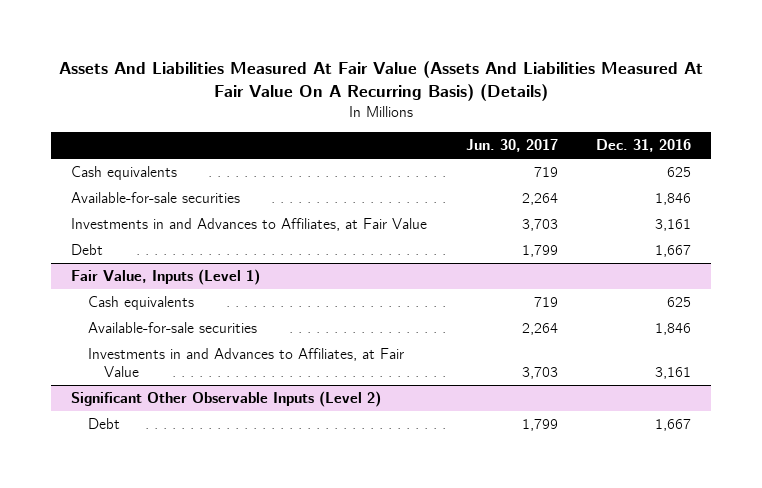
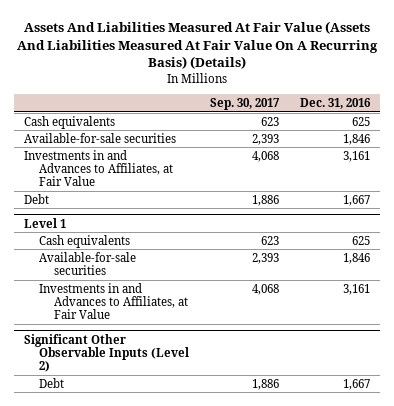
[465,139,558,153] Jun. 30, 2017 -> none
none -> [209,97,280,110] Sep. 30, 2017
[70,269,260,286] Fair Value, Inputs (Level 1) -> [24,217,67,228] Level 1

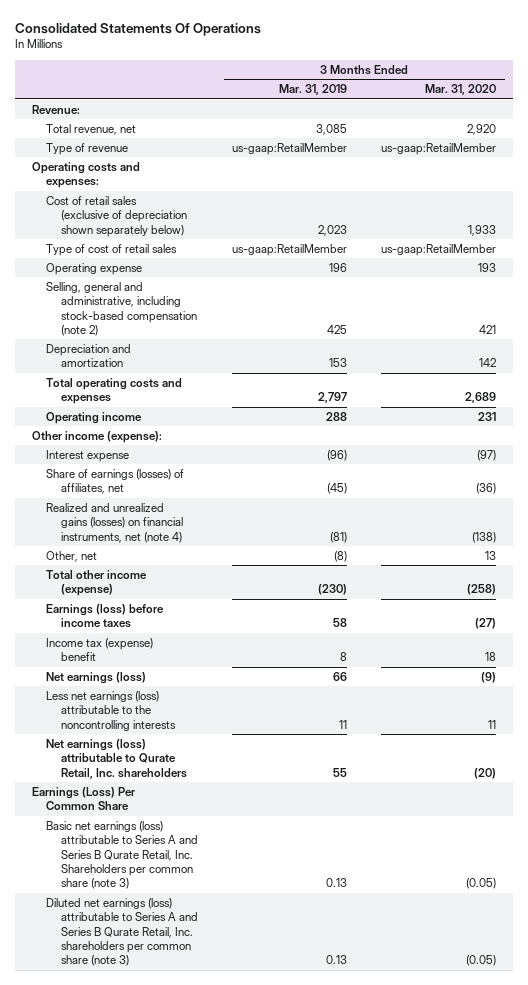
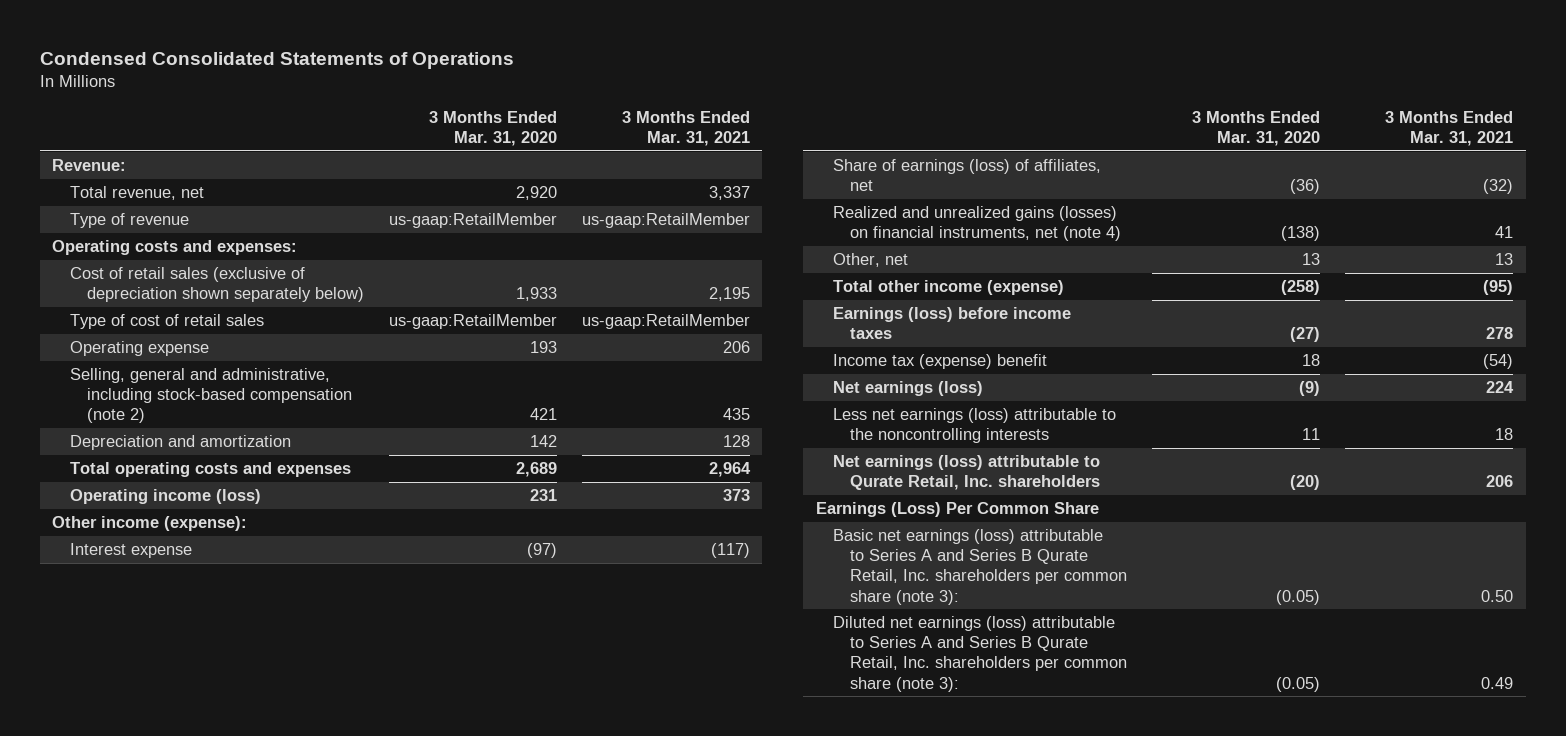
[14,22,261,36] Consolidated Statements Of Operations -> [39,52,514,70] Condensed Consolidated Statements of Operations
[279,84,348,96] Mar. 31, 2019 -> none
none -> [621,110,750,147] 3 Months Ended Mar. 31, 2021
[46,411,143,424] Operating income -> [69,488,261,504] Operating income (loss)
[46,468,185,495] Share of earnings (losses) of affiliates, net -> [833,158,1102,192] Share of earnings (loss) of affiliates, net
[46,820,198,890] Basic net earnings (loss) attributable to Series A and Series B Qurate Retail, Inc. Shareholders per common share (note 3) -> [833,528,1128,605] Basic net earnings (loss) attributable to Series A and Series B Qurate Retail, Inc. shareholders per common share (note 3):
[46,897,198,967] Diluted net earnings (loss) attributable to Series A and Series B Qurate Retail, Inc. shareholders per common share (note 3) -> [833,615,1128,692] Diluted net earnings (loss) attributable to Series A and Series B Qurate Retail, Inc. shareholders per common share (note 3):

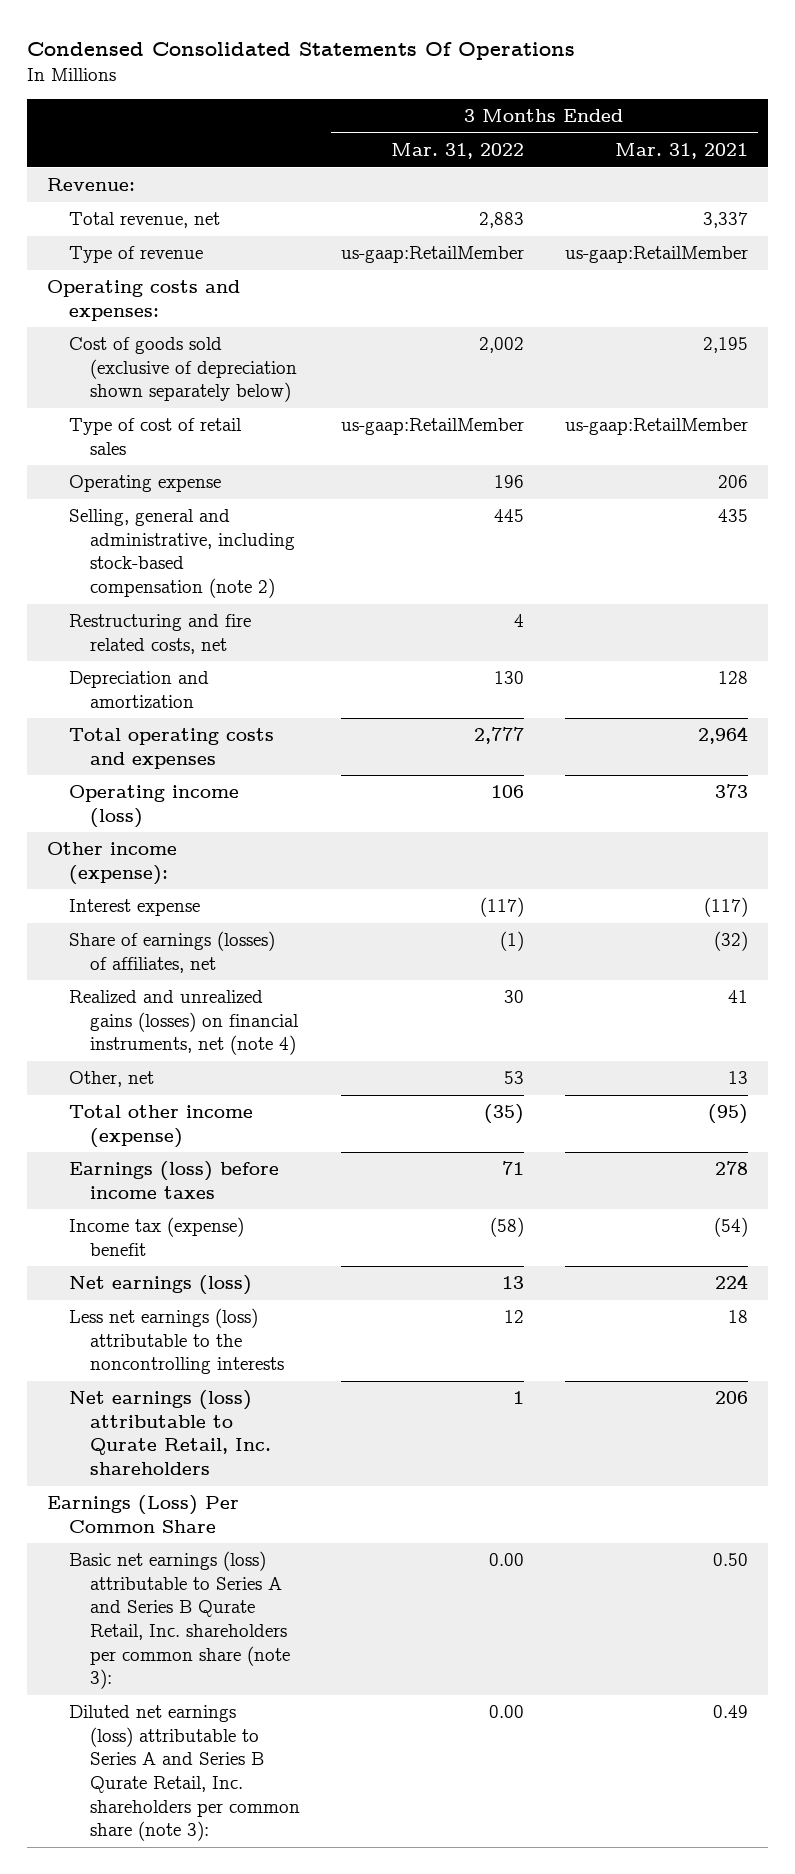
[39,52,514,70] Condensed Consolidated Statements of Operations -> [27,41,576,60] Condensed Consolidated Statements Of Operations
[428,110,557,147] 3 Months Ended Mar. 31, 2020 -> none
none -> [390,142,524,159] Mar. 31, 2022
[69,266,364,303] Cost of retail sales (exclusive of depreciation shown separately below) -> [68,337,298,403] Cost of goods sold (exclusive of depreciation shown separately below)
none -> [68,614,251,654] Restructuring and fire related costs, net
[833,158,1102,192] Share of earnings (loss) of affiliates, net -> [68,931,275,973] Share of earnings (losses) of affiliates, net

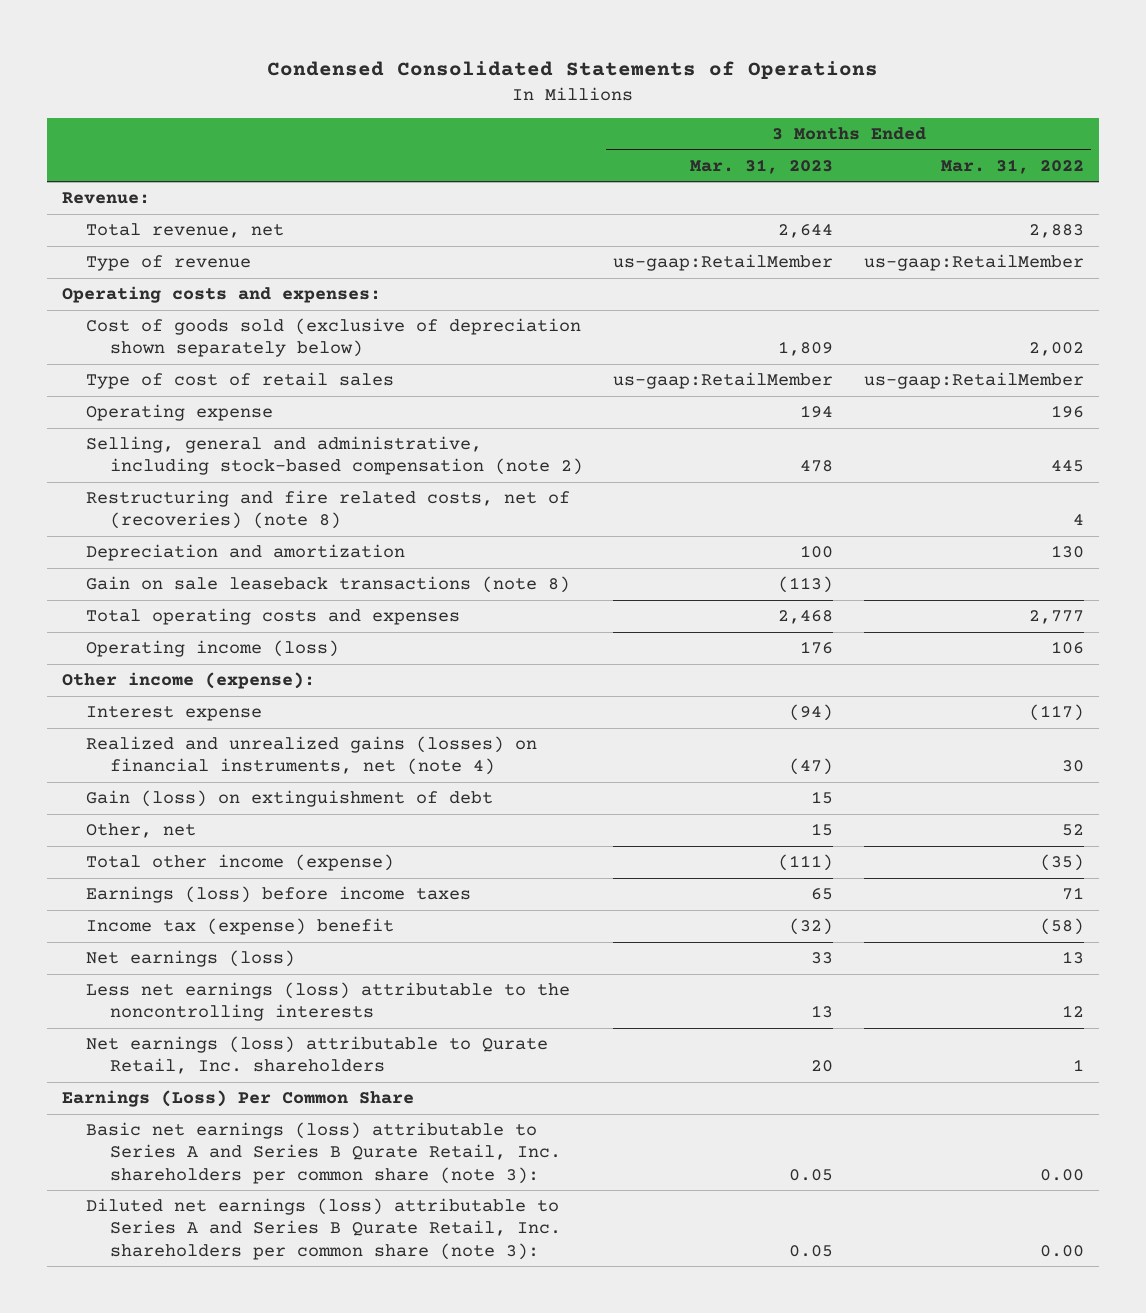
[27,41,576,60] Condensed Consolidated Statements Of Operations -> [266,60,878,79] Condensed Consolidated Statements of Operations
[614,142,748,159] Mar. 31, 2021 -> none
none -> [690,158,834,174] Mar. 31, 2023
[68,614,251,654] Restructuring and fire related costs, net -> [85,490,570,530] Restructuring and fire related costs, net of (recoveries) (note 8)
none -> [85,576,570,594] Gain on sale leaseback transactions (note 8)
[68,931,275,973] Share of earnings (losses) of affiliates, net -> none
none -> [85,790,493,808] Gain (loss) on extinguishment of debt
[503,1071,524,1085] 53 -> [1061,824,1084,837] 52

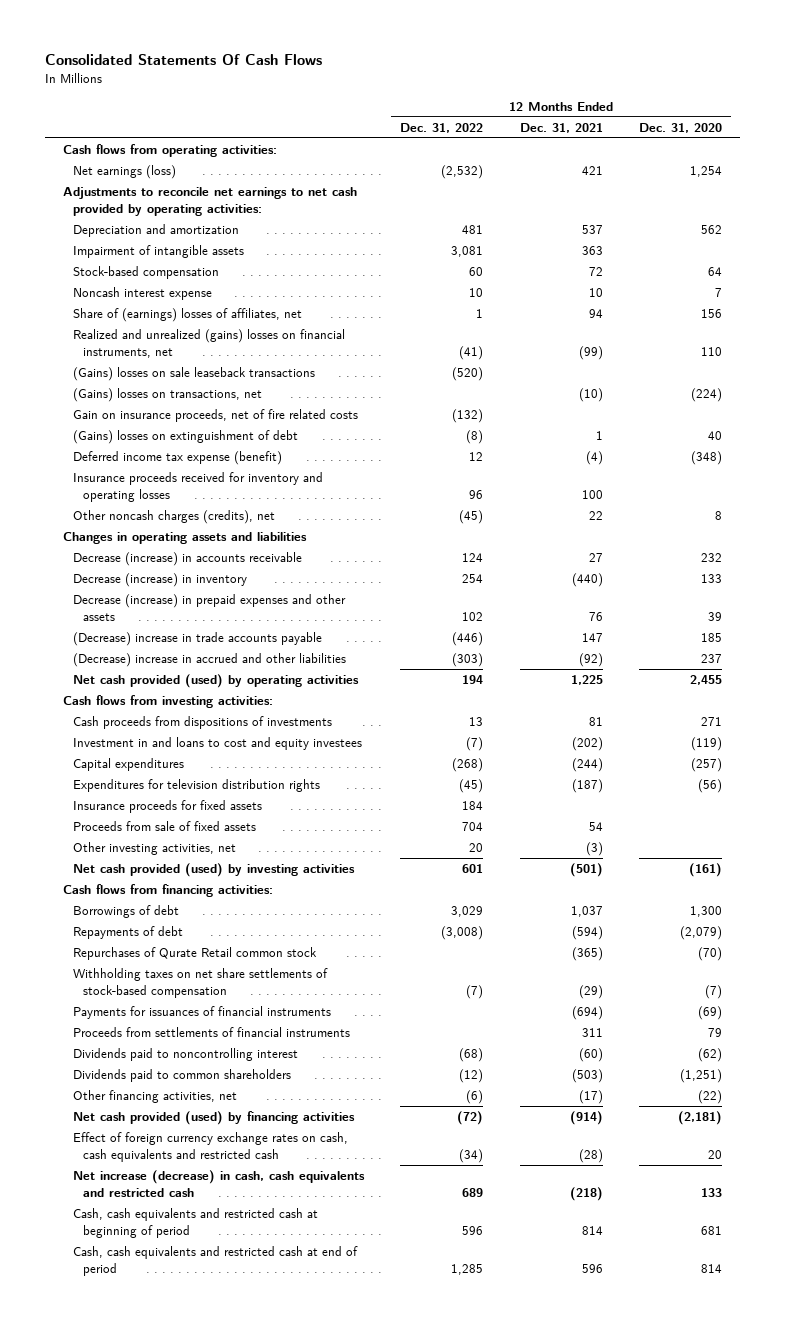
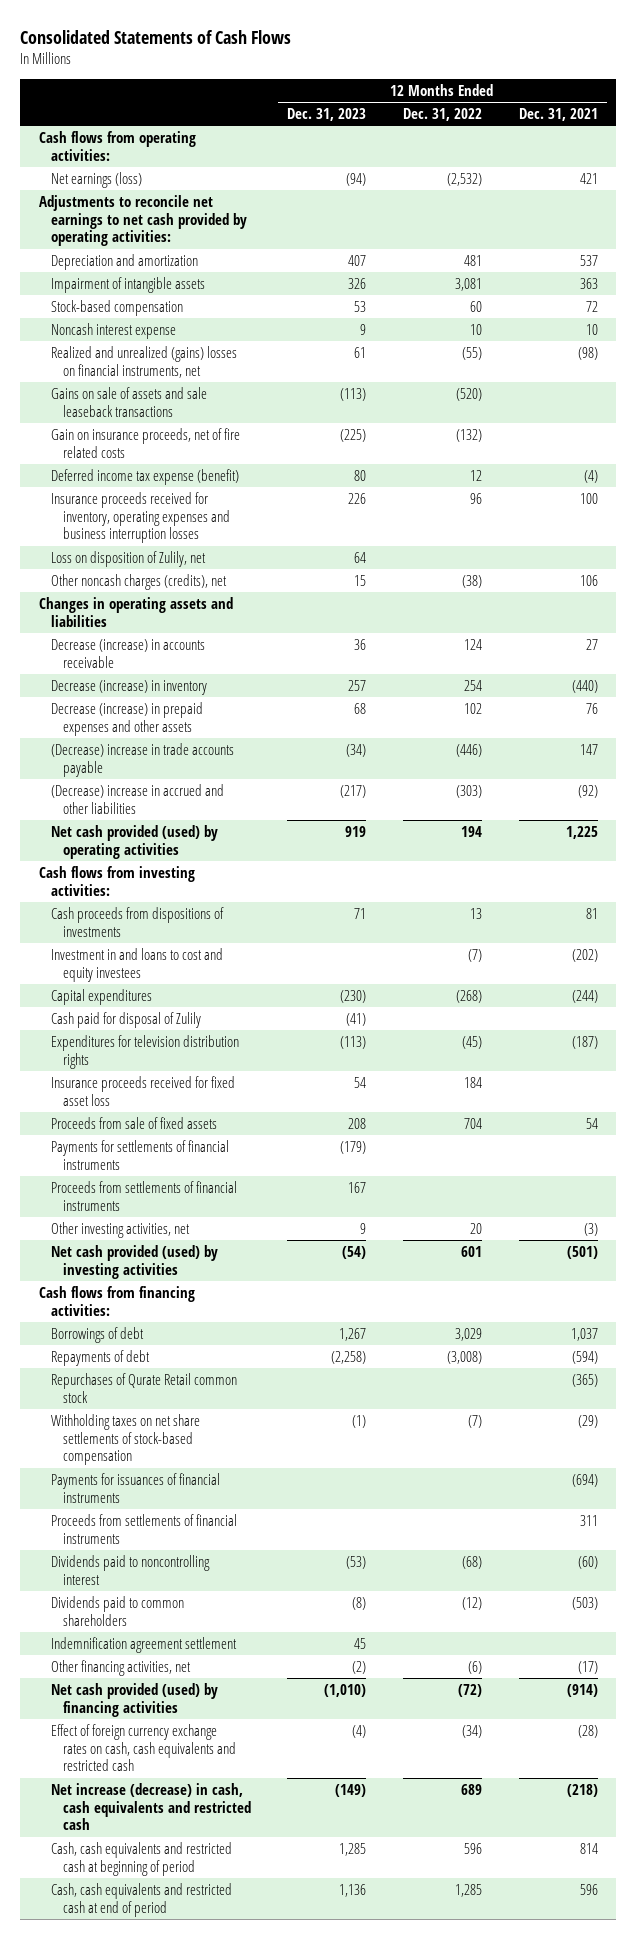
[44,54,322,66] Consolidated Statements Of Cash Flows -> [20,29,292,44] Consolidated Statements of Cash Flows
[639,122,723,133] Dec. 31, 2020 -> none
none -> [287,108,367,122] Dec. 31, 2023
[73,308,303,323] Share of (earnings) losses of affiliates, net -> none
[73,388,263,403] (Gains) losses on transactions, net -> none
[459,345,484,360] (41) -> [461,346,482,360] (55)
[578,345,603,360] (99) -> [577,346,598,360] (98)
[73,367,316,382] (Gains) losses on sale leaseback transactions -> [50,386,207,417] Gains on sale of assets and sale leaseback transactions
[73,430,299,445] (Gains) losses on extinguishment of debt -> none
[73,472,324,502] Insurance proceeds received for inventory and operating losses -> [50,491,230,544] Insurance proceeds received for inventory, operating expenses and business interruption losses
none -> [50,550,206,567] Loss on disposition of Zulily, net
[459,510,484,525] (45) -> [461,574,482,588] (38)
[588,511,603,521] 22 -> [579,574,598,586] 106
none -> [50,1011,201,1028] Cash paid for disposal of Zulily
[73,800,263,814] Insurance proceeds for fixed assets -> [50,1075,235,1106] Insurance proceeds received for fixed asset loss
none -> [50,1139,229,1170] Payments for settlements of financial instruments
none -> [50,1180,237,1211] Proceeds from settlements of financial instruments
none -> [50,1636,237,1653] Indemnification agreement settlement

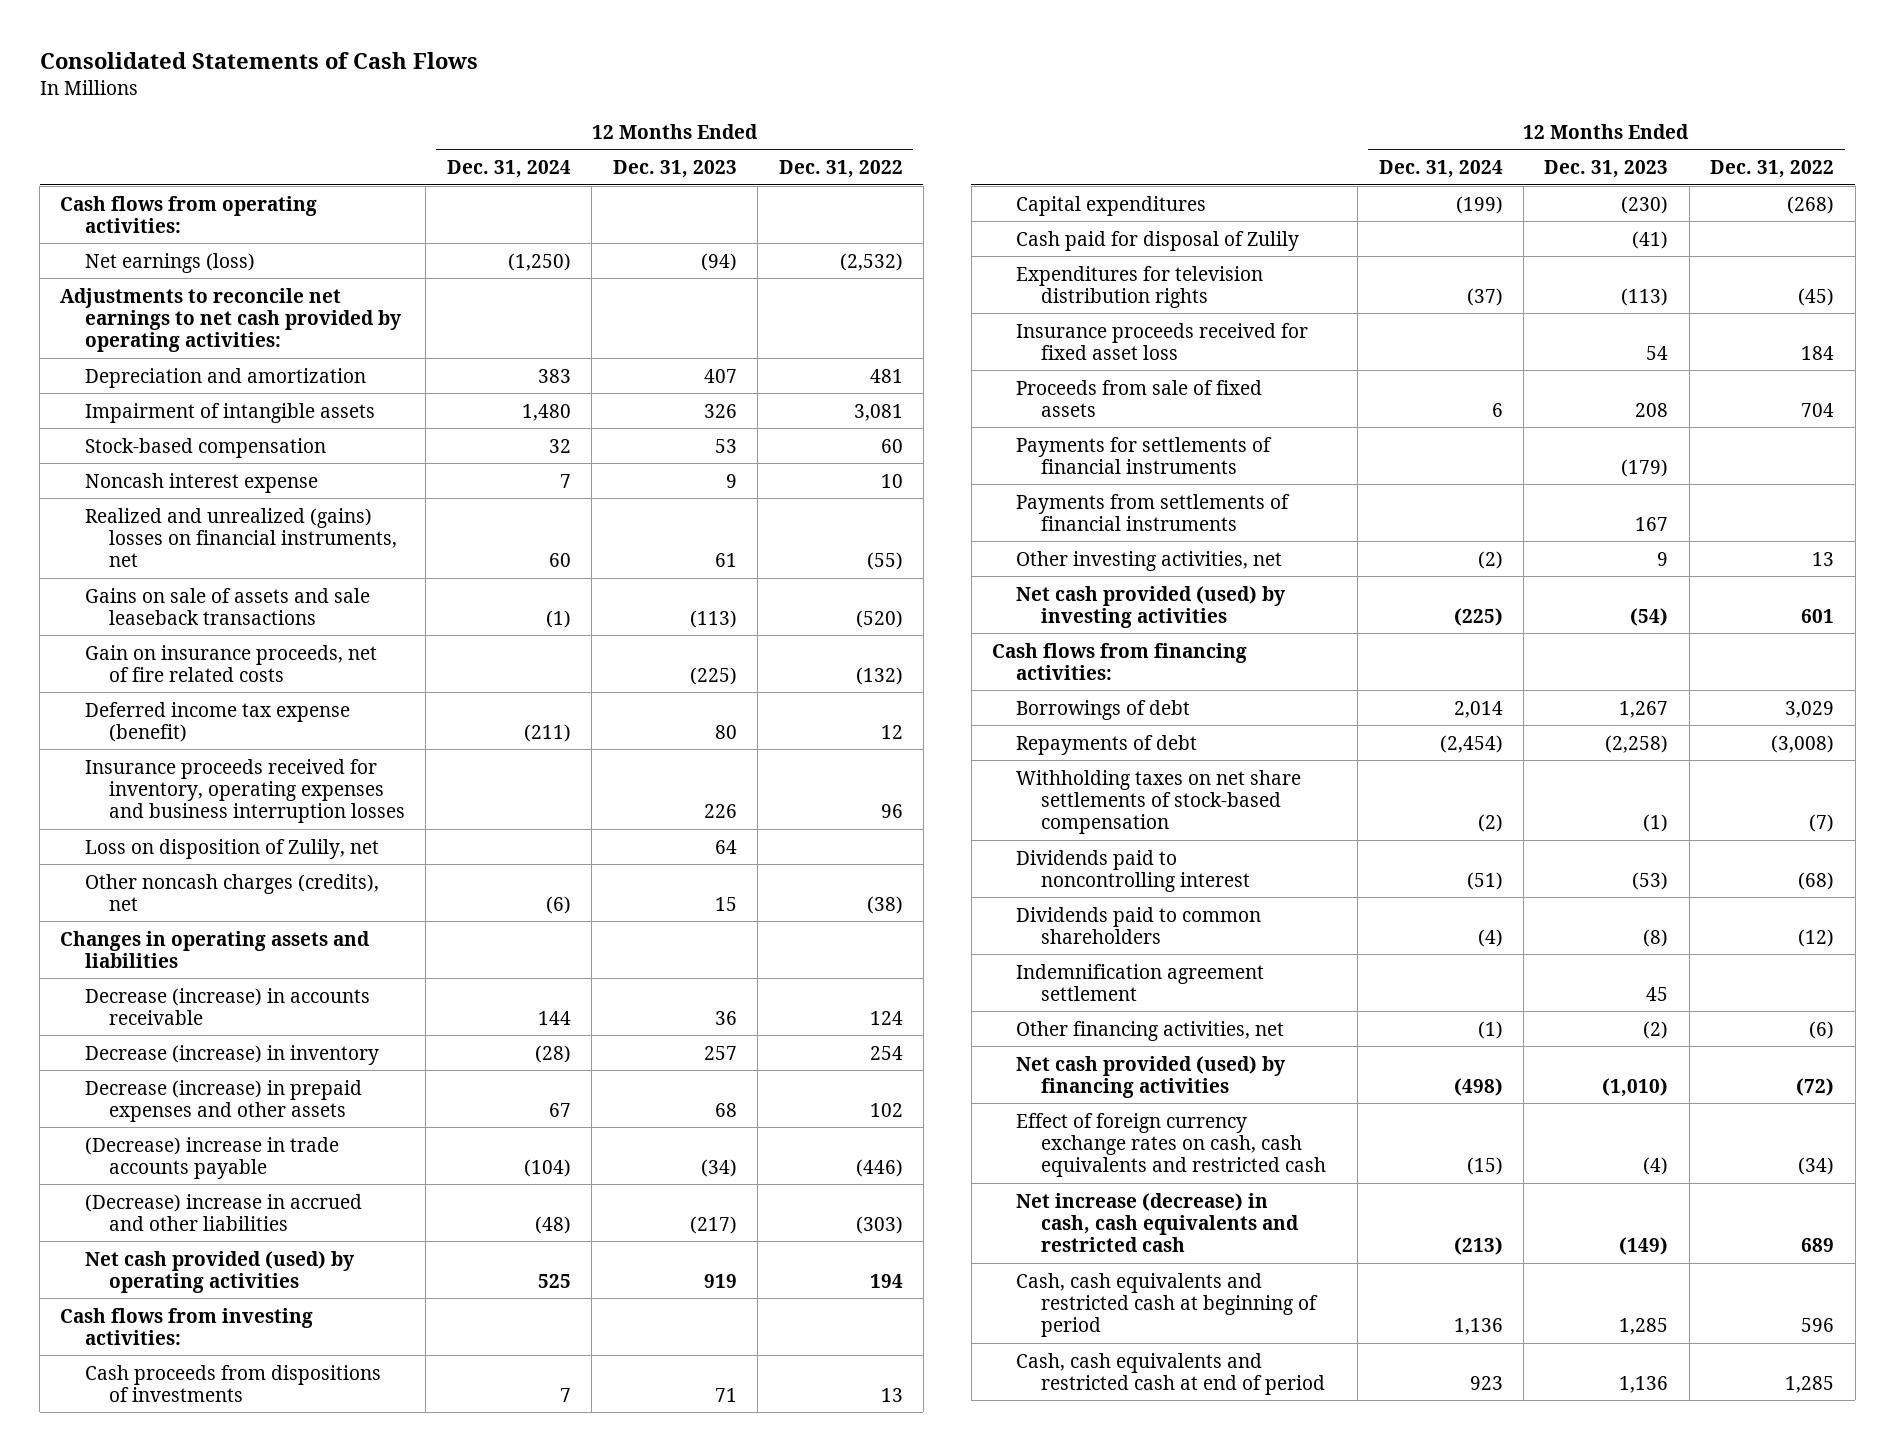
[518,108,598,122] Dec. 31, 2021 -> none
none -> [446,160,571,179] Dec. 31, 2024
[50,947,223,982] Investment in and loans to cost and equity investees -> none
[50,1180,237,1211] Proceeds from settlements of financial instruments -> [1016,493,1291,531] Payments from settlements of financial instruments
[469,1222,482,1234] 20 -> [1812,551,1835,566] 13
[50,1372,237,1403] Repurchases of Qurate Retail common stock -> none
[50,1472,220,1503] Payments for issuances of financial instruments -> none
[50,1513,237,1544] Proceeds from settlements of financial instruments -> none

